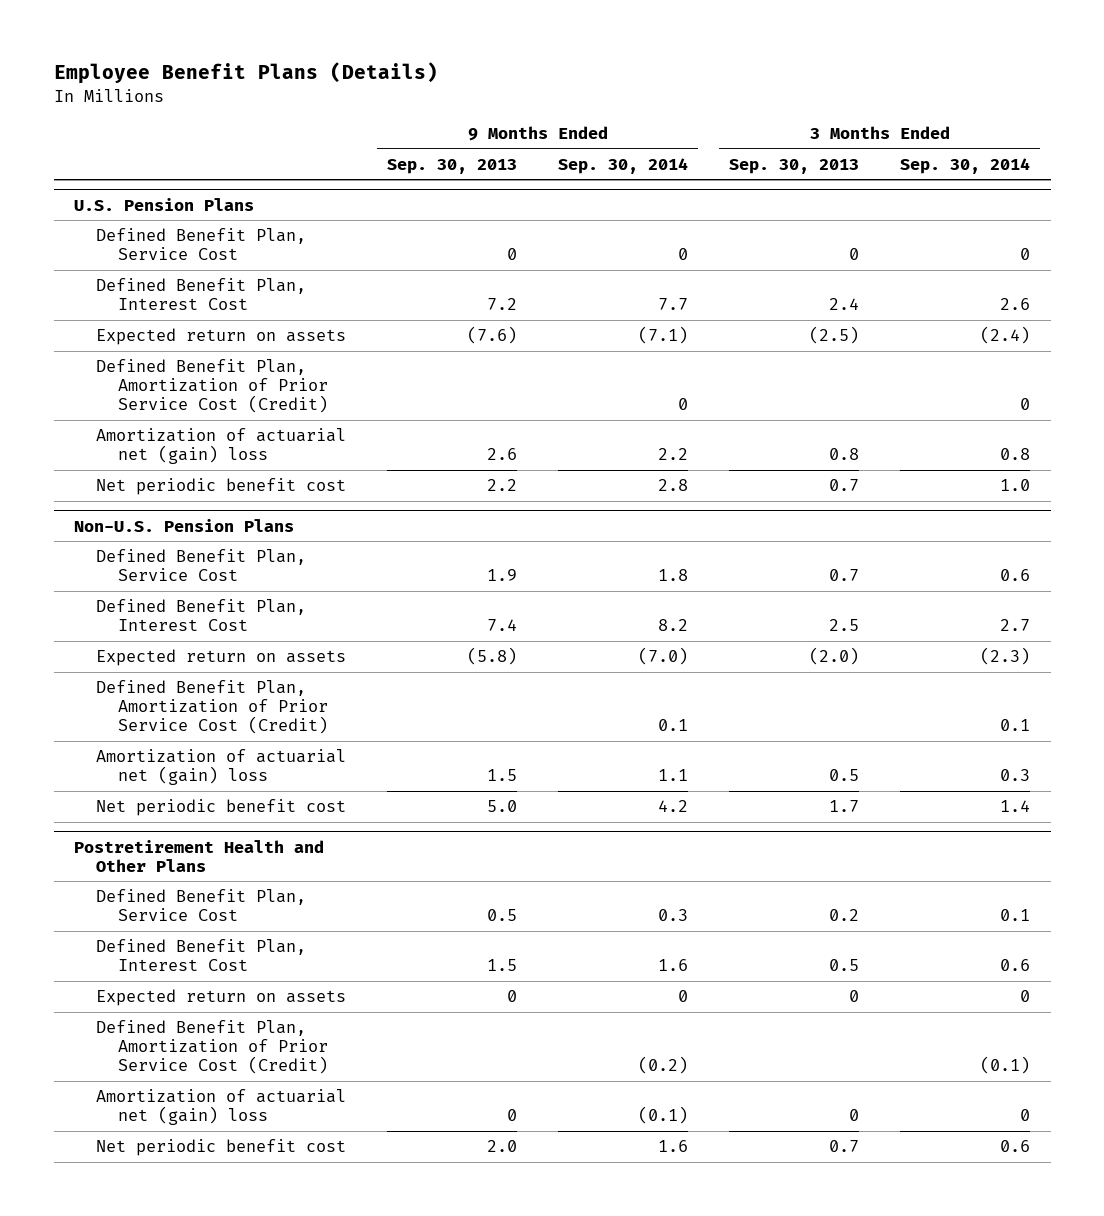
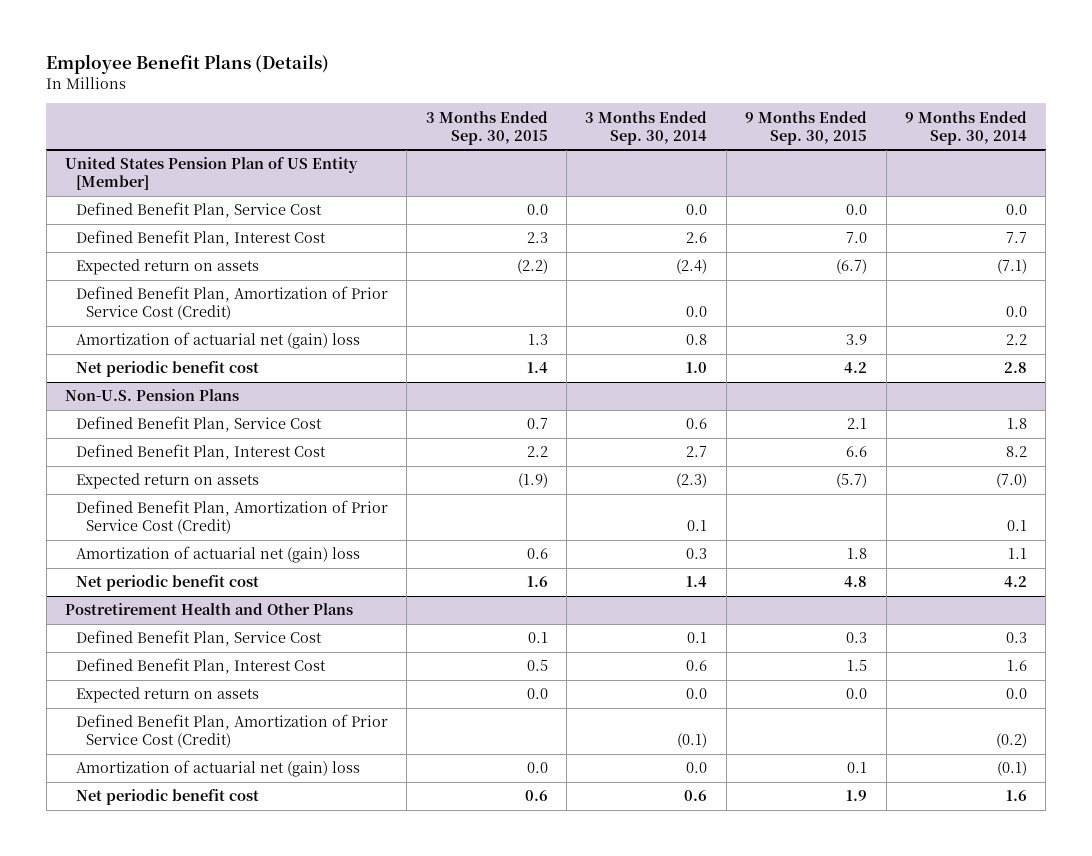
[387,158,518,174] Sep. 30, 2013 -> none
[729,158,860,174] Sep. 30, 2013 -> none
none -> [425,110,548,145] 3 Months Ended Sep. 30, 2015
none -> [745,110,868,145] 9 Months Ended Sep. 30, 2015
[74,197,255,211] U.S. Pension Plans -> none
none -> [65,157,359,191] United States Pension Plan of US Entity [Member]
[678,248,689,261] 0 -> [1006,204,1028,216] 0.0
[1020,248,1031,261] 0 -> [686,204,708,216] 0.0
[678,398,689,411] 0 -> [1006,306,1028,318] 0.0
[1020,398,1031,411] 0 -> [686,306,708,318] 0.0
[678,990,689,1003] 0 -> [1006,688,1028,700] 0.0
[1020,990,1031,1003] 0 -> [686,688,708,700] 0.0
[1020,1109,1031,1122] 0 -> [686,762,708,774] 0.0

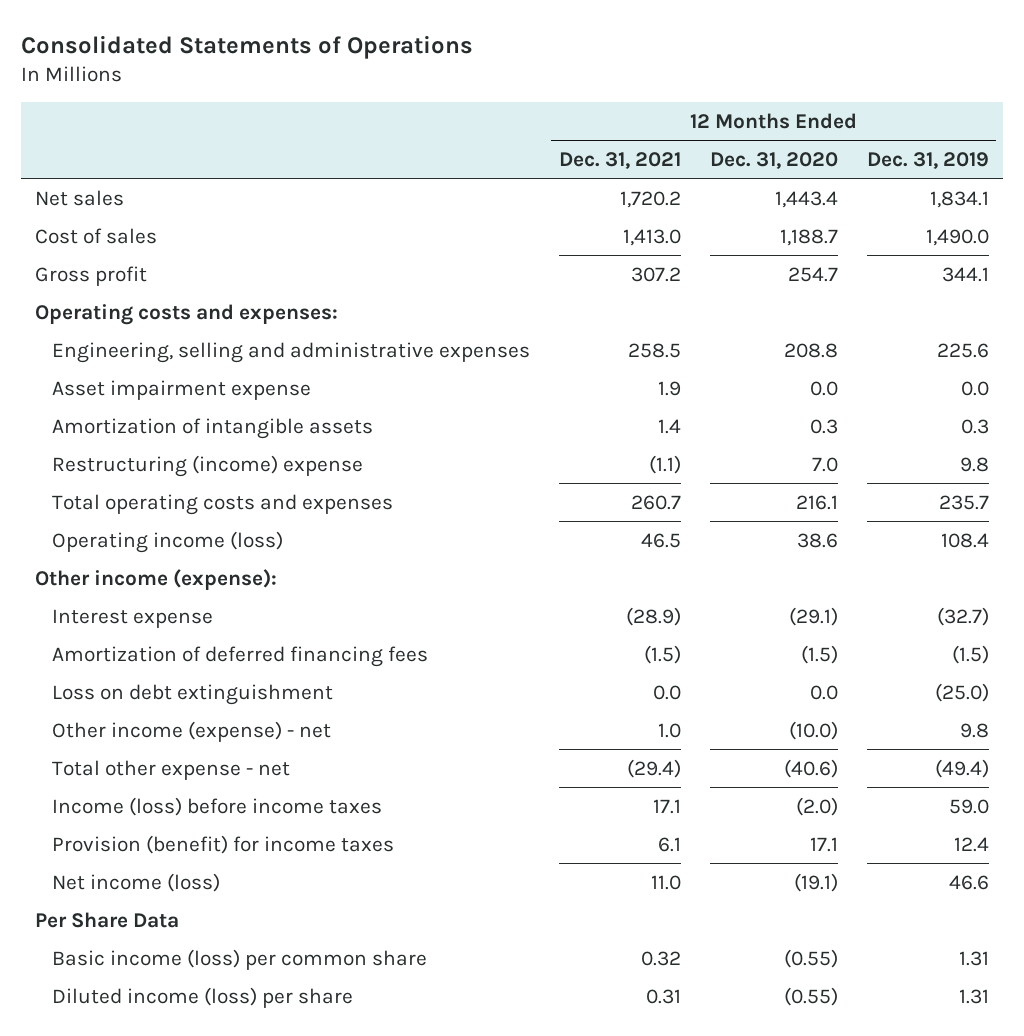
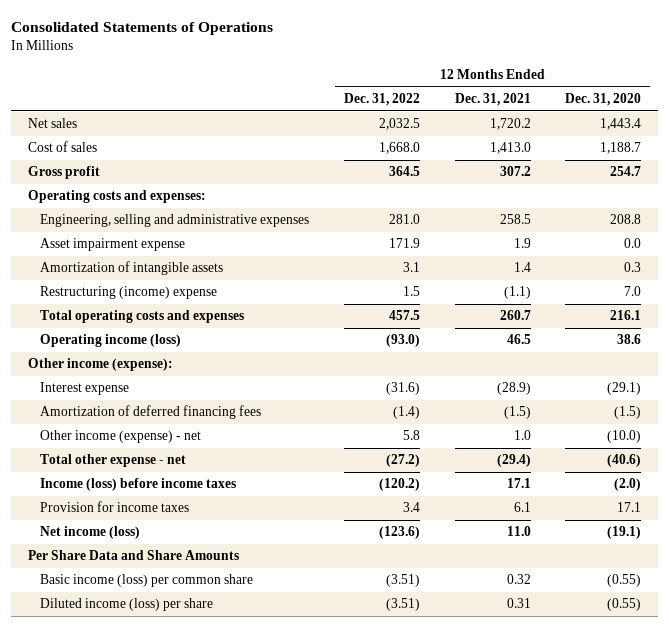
[866,151,989,169] Dec. 31, 2019 -> none
none -> [344,93,421,107] Dec. 31, 2022
[51,683,333,705] Loss on debt extinguishment -> none
[51,834,394,854] Provision (benefit) for income taxes -> [40,501,190,513] Provision for income taxes
[35,911,180,928] Per Share Data -> [28,550,240,561] Per Share Data and Share Amounts

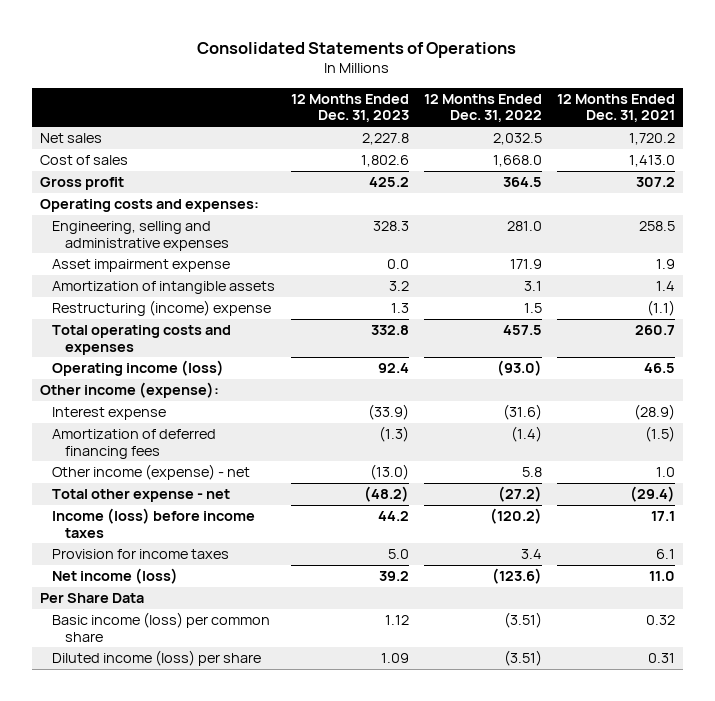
[565,93,642,107] Dec. 31, 2020 -> none
none -> [290,93,409,123] 12 Months Ended Dec. 31, 2023
[28,550,240,561] Per Share Data and Share Amounts -> [39,593,144,604] Per Share Data

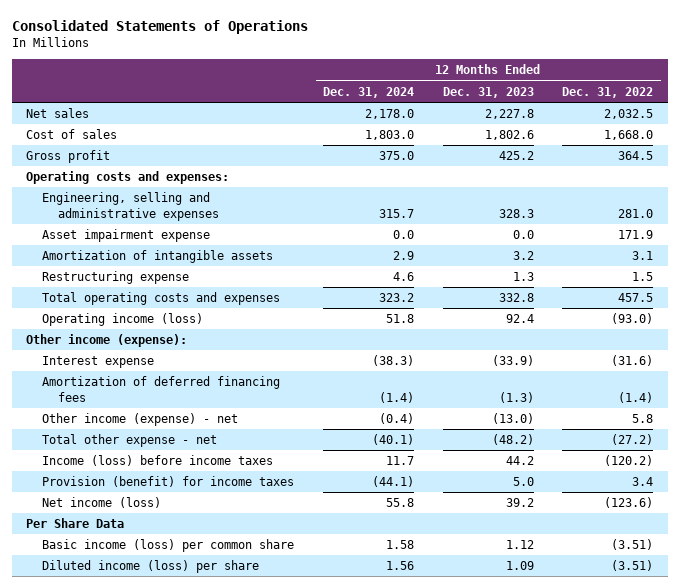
[557,93,676,123] 12 Months Ended Dec. 31, 2021 -> none
none -> [322,86,414,98] Dec. 31, 2024
[52,300,272,317] Restructuring (income) expense -> [42,271,190,285] Restructuring expense
[52,549,230,560] Provision for income taxes -> [42,476,295,488] Provision (benefit) for income taxes

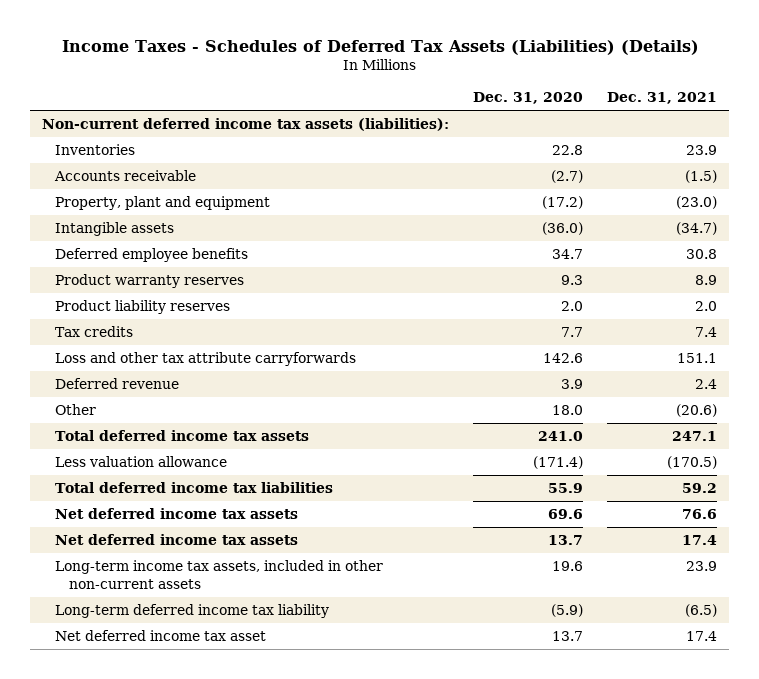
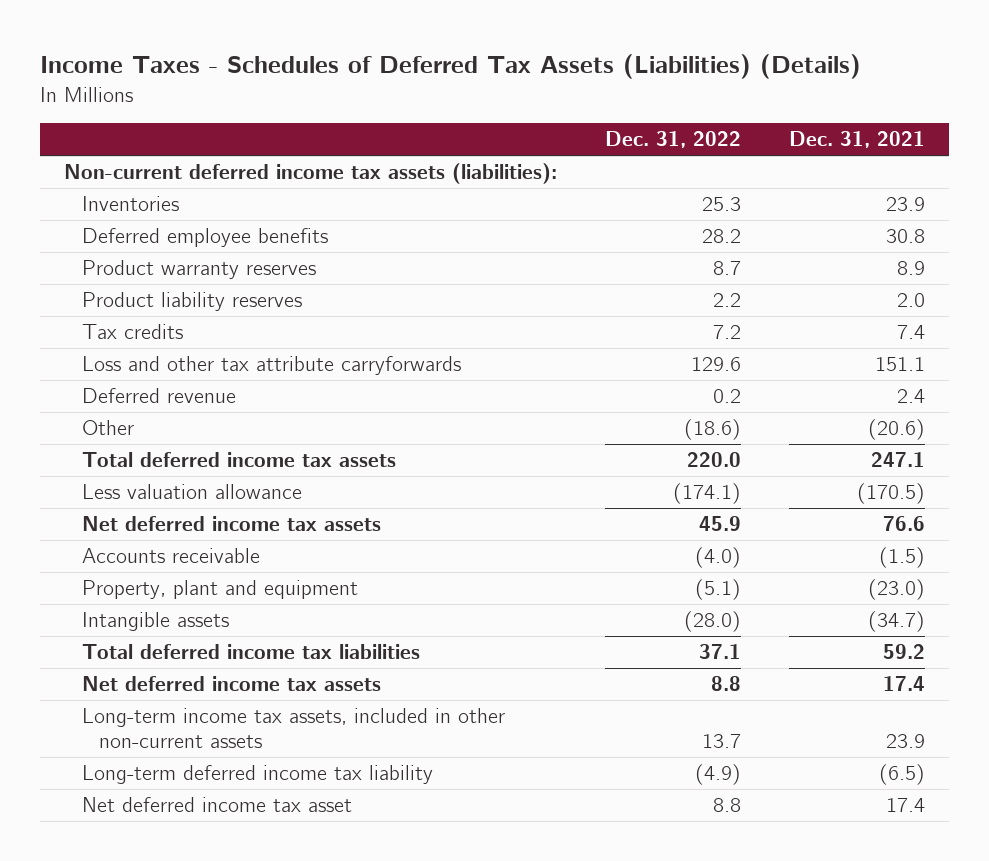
[473,92,584,105] Dec. 31, 2020 -> none
none -> [605,131,742,149] Dec. 31, 2022
[54,170,197,182] Accounts receivable -> [81,548,260,564] Accounts receivable
[55,196,271,211] Property, plant and equipment -> [81,580,358,600] Property, plant and equipment
[55,222,175,237] Intangible assets -> [81,612,229,632] Intangible assets
[55,482,334,494] Total deferred income tax liabilities -> [81,644,420,660] Total deferred income tax liabilities

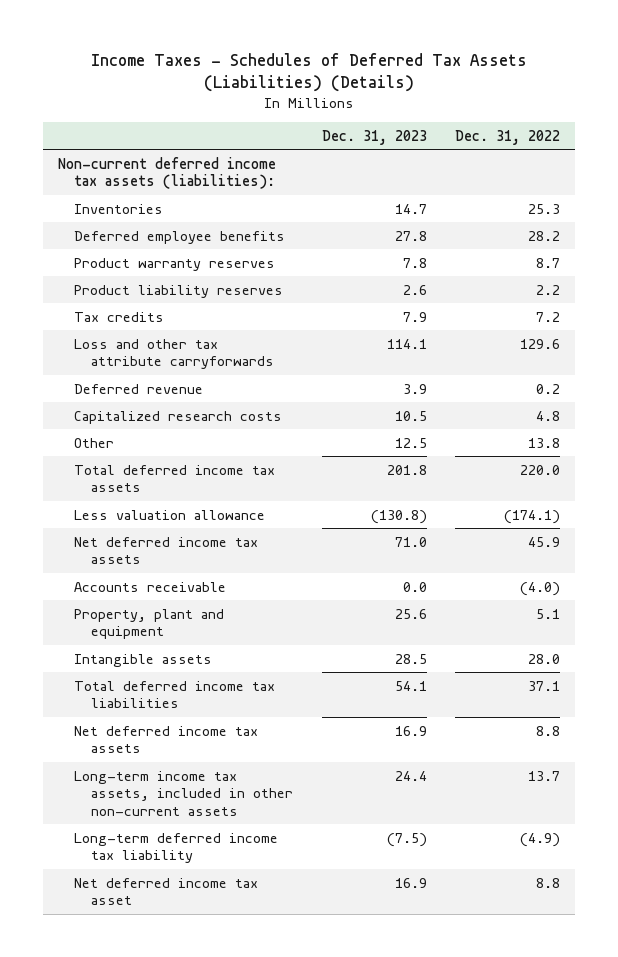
[788,131,925,149] Dec. 31, 2021 -> none
none -> [321,129,427,145] Dec. 31, 2023
none -> [74,410,283,424] Capitalized research costs
[684,419,742,441] (18.6) -> [528,437,561,448] 13.8
[695,579,742,601] (5.1) -> [536,608,561,619] 5.1
[684,611,742,633] (28.0) -> [528,653,561,664] 28.0

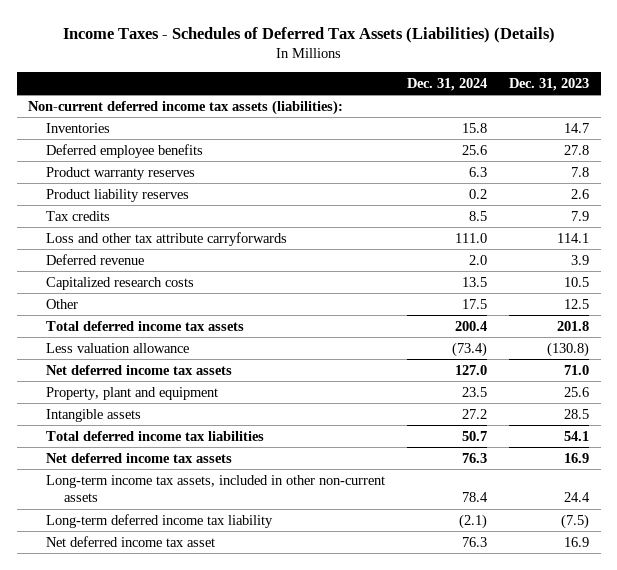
[455,129,561,145] Dec. 31, 2022 -> none
none -> [407,77,488,91] Dec. 31, 2024
[74,581,227,592] Accounts receivable -> none

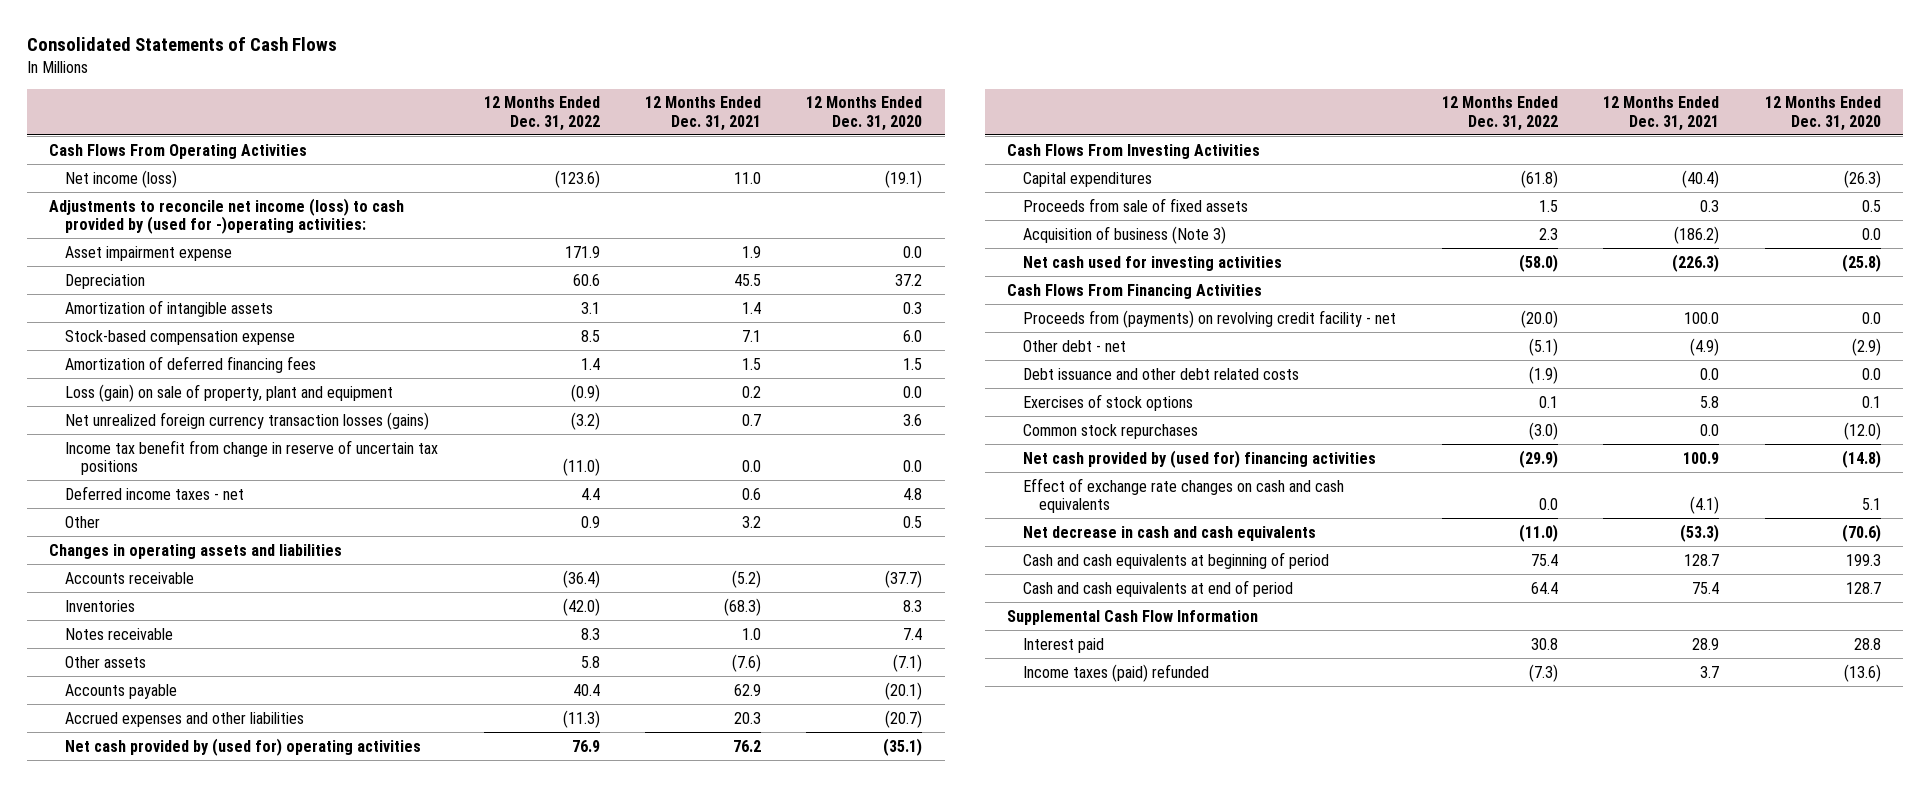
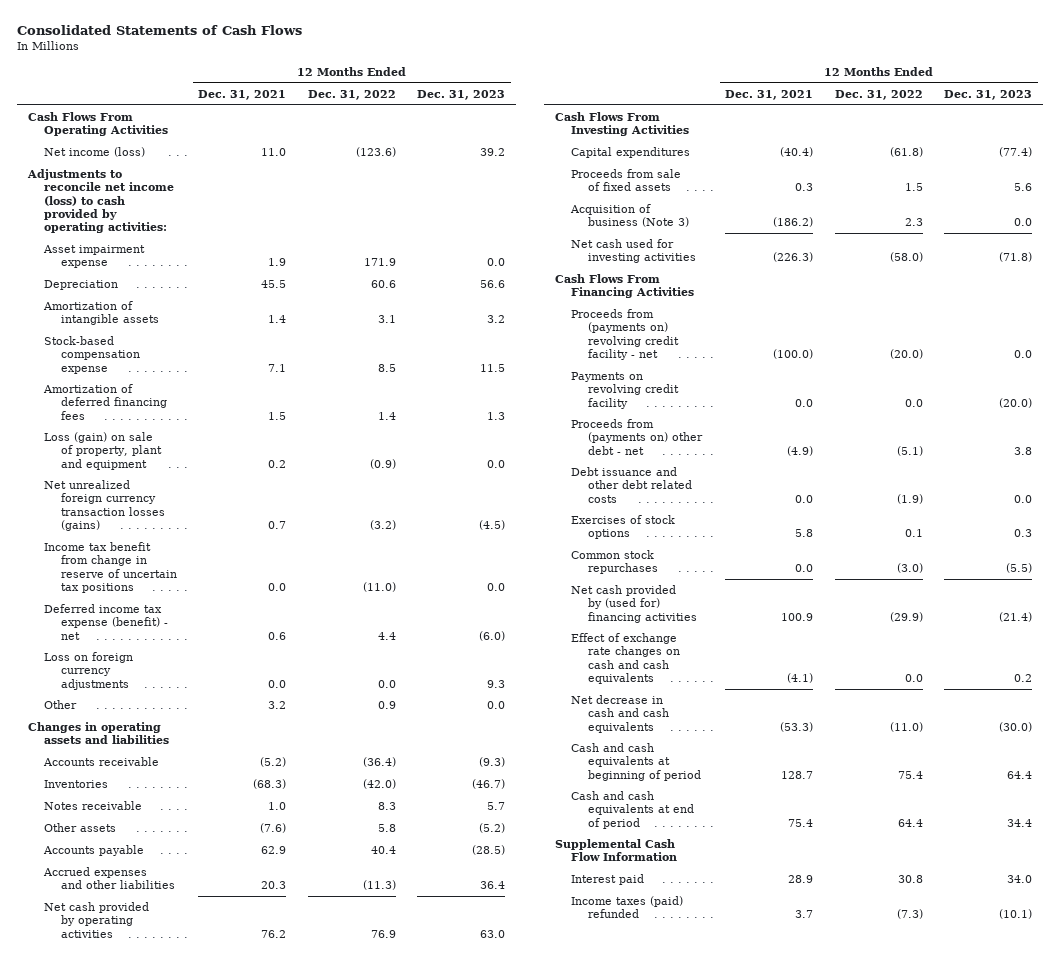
[806,96,923,131] 12 Months Ended Dec. 31, 2020 -> none
none -> [417,90,506,101] Dec. 31, 2023
[49,197,405,235] Adjustments to reconcile net income (loss) to cash provided by (used for -)operating activities: -> [27,169,175,233] Adjustments to reconcile net income (loss) to cash provided by operating activities:
[65,485,245,500] Deferred income taxes - net -> [44,604,168,640] Deferred income tax expense (benefit) - net
none -> [44,652,134,690] Loss on foreign currency adjustments
[65,737,422,756] Net cash provided by (used for) operating activities -> [44,902,150,938] Net cash provided by operating activities
[1023,309,1397,328] Proceeds from (payments) on revolving credit facility - net -> [571,309,679,360] Proceeds from (payments on) revolving credit facility - net
[1684,311,1720,324] 100.0 -> [773,348,814,359] (100.0)
none -> [571,372,679,409] Payments on revolving credit facility
[1023,339,1127,352] Other debt - net -> [571,419,703,455] Proceeds from (payments on) other debt - net

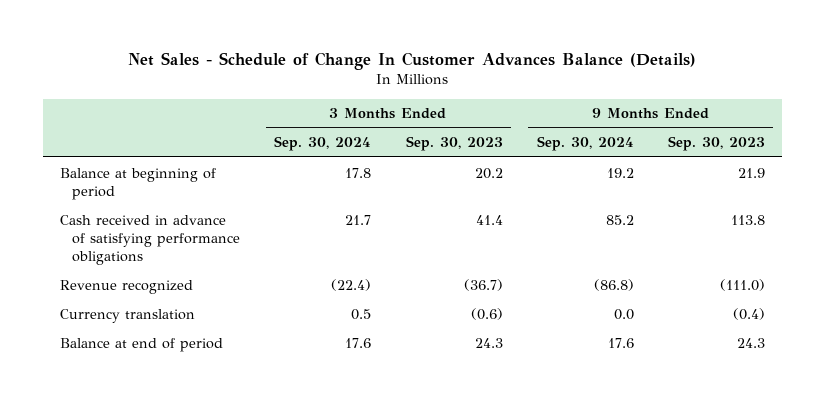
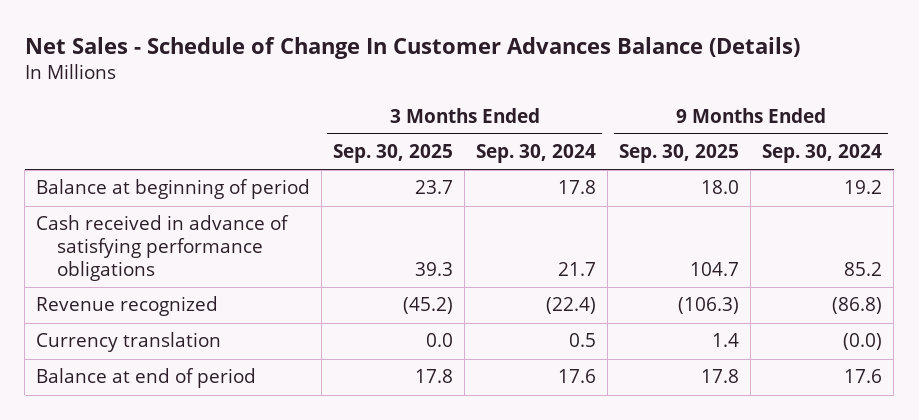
[405,136,503,152] Sep. 30, 2023 -> none
[667,136,765,152] Sep. 30, 2023 -> none
none -> [333,144,454,164] Sep. 30, 2025
none -> [619,144,740,164] Sep. 30, 2025
[613,308,634,320] 0.0 -> [843,333,883,351] (0.0)

